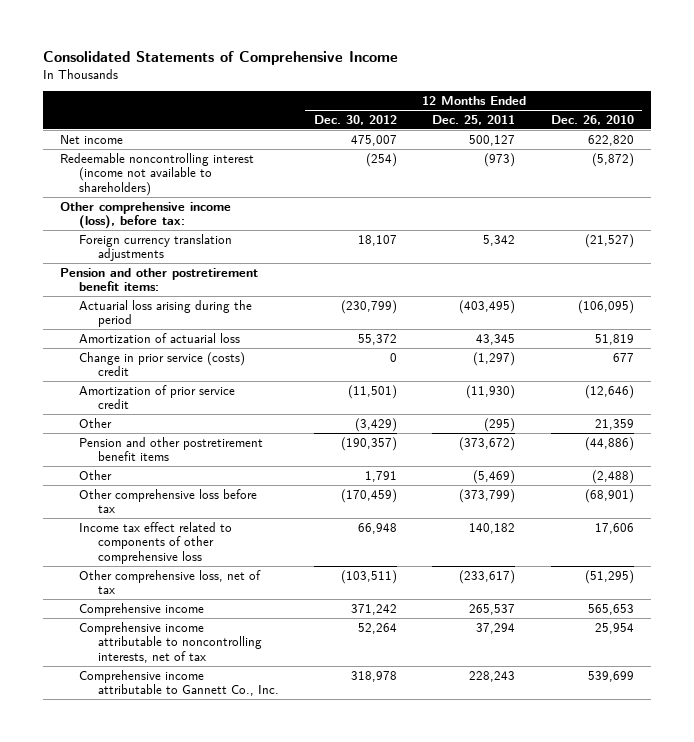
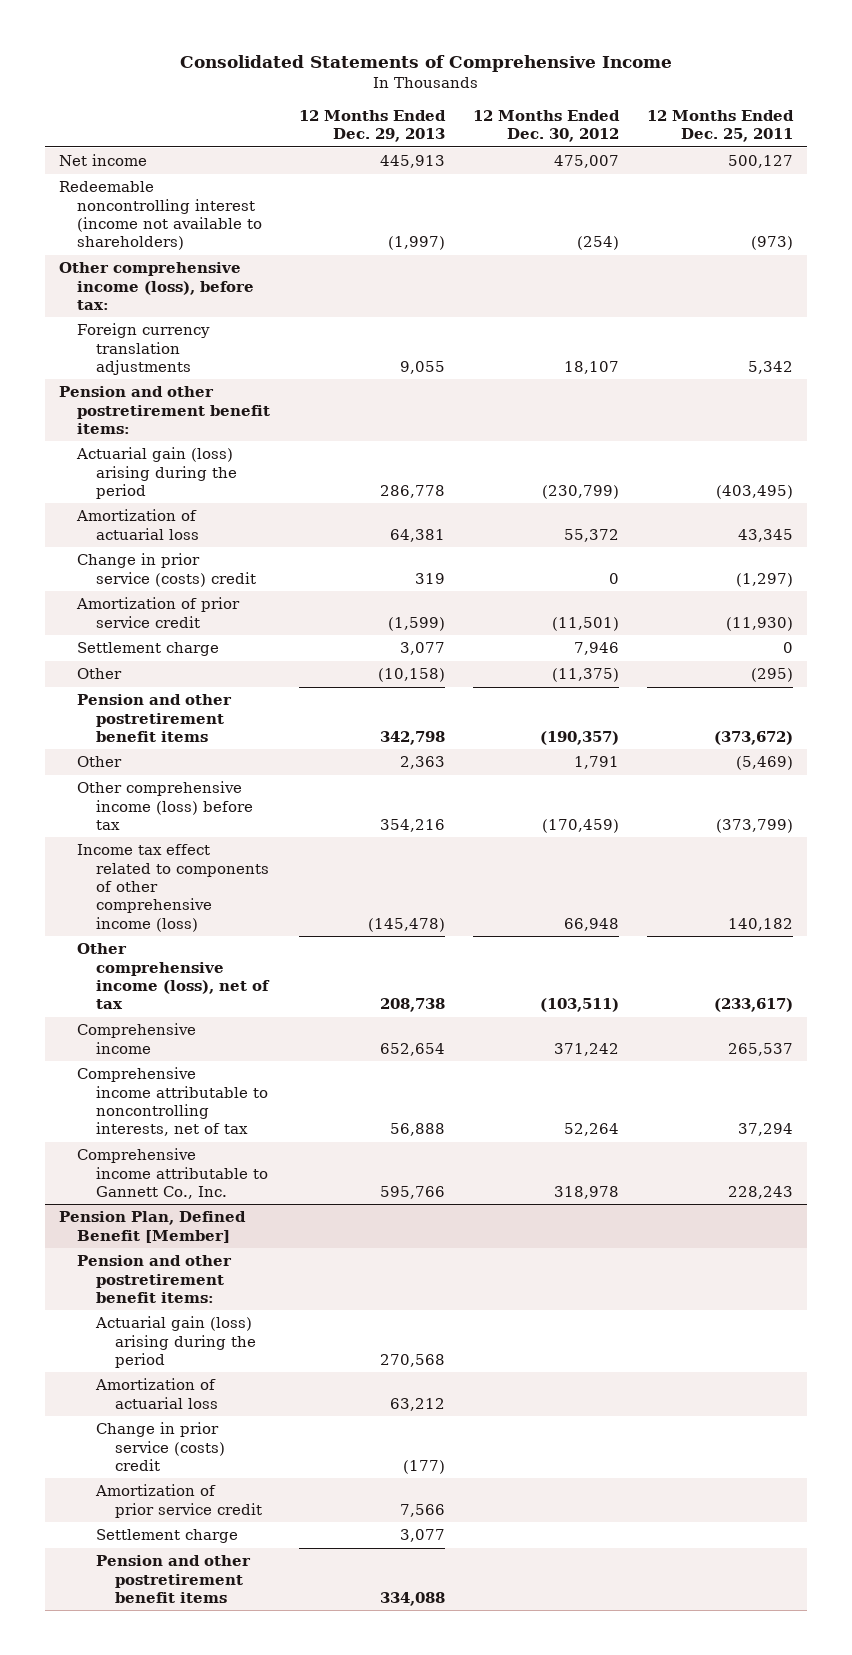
[550,114,634,125] Dec. 26, 2010 -> none
none -> [298,109,446,143] 12 Months Ended Dec. 29, 2013
[78,299,252,328] Actuarial loss arising during the period -> [76,447,238,500] Actuarial gain (loss) arising during the period
none -> [77,642,220,657] Settlement charge
[354,417,397,432] (3,429) -> [551,668,619,683] (11,375)
[78,488,257,514] Other comprehensive loss before tax -> [77,781,254,831] Other comprehensive income (loss) before tax
[78,521,232,565] Income tax effect related to components of other comprehensive loss -> [77,844,270,932] Income tax effect related to components of other comprehensive income (loss)
[78,569,261,595] Other comprehensive loss, net of tax -> [77,943,271,1010] Other comprehensive income (loss), net of tax
none -> [58,1211,246,1243] Pension Plan, Defined Benefit [Member]
none -> [77,1255,233,1304] Pension and other postretirement benefit items:
none -> [95,1316,256,1369] Actuarial gain (loss) arising during the period
none -> [95,1378,218,1409] Amortization of actuarial loss
none -> [96,1422,225,1472] Change in prior service (costs) credit
none -> [95,1484,262,1518] Amortization of prior service credit
none -> [96,1529,239,1544] Settlement charge
none -> [96,1555,252,1604] Pension and other postretirement benefit items

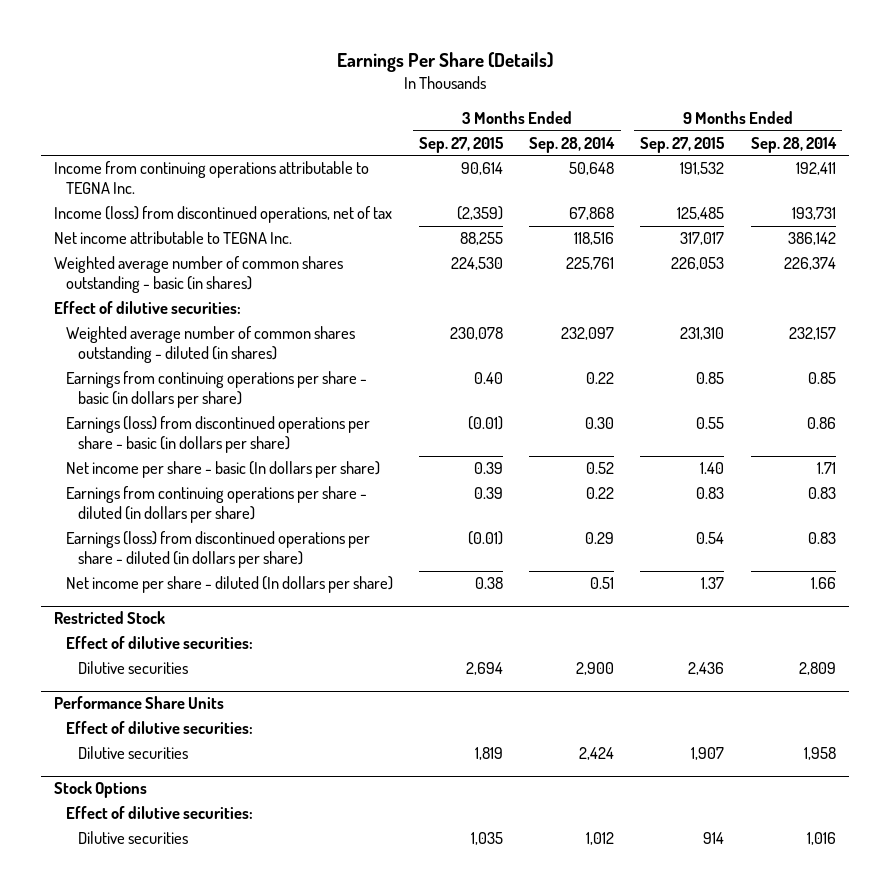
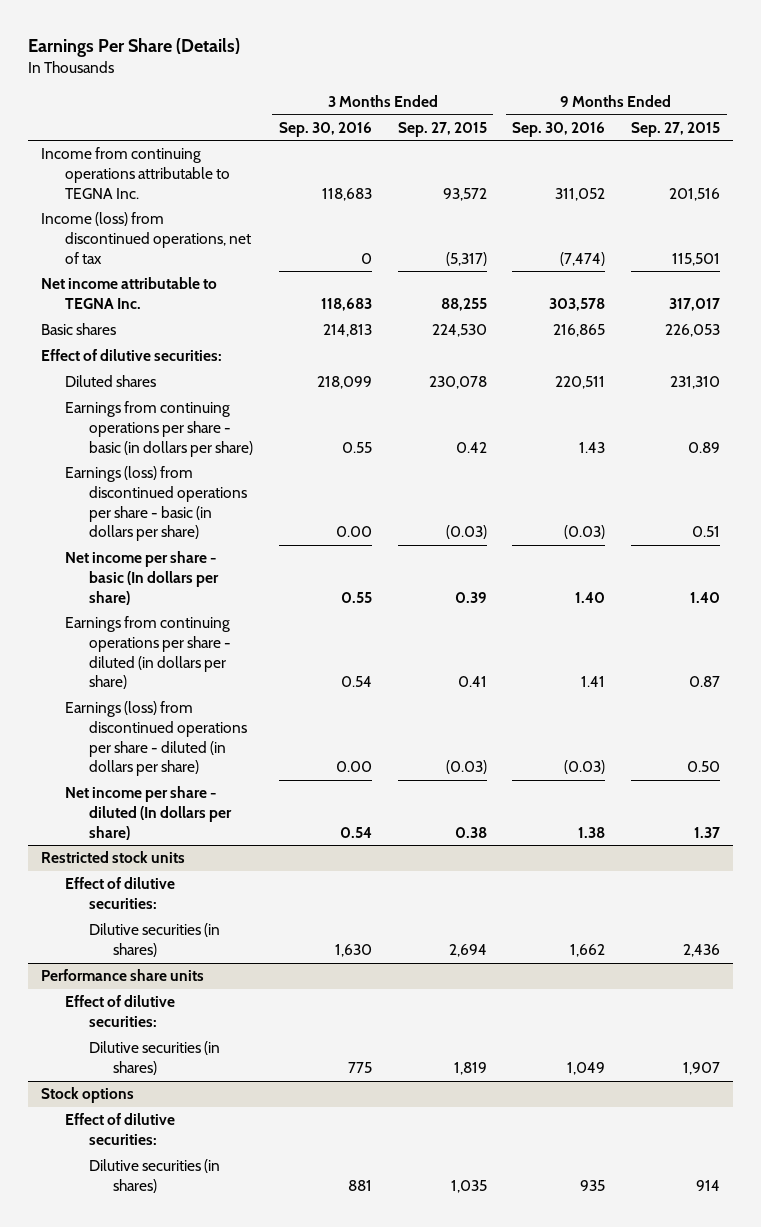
[529,136,616,153] Sep. 28, 2014 -> none
[750,136,837,153] Sep. 28, 2014 -> none
none -> [278,121,372,137] Sep. 30, 2016
none -> [512,121,606,137] Sep. 30, 2016
[461,162,504,176] 90,614 -> [442,187,487,201] 93,572
[680,162,725,176] 191,532 -> [669,187,721,201] 201,516
[457,206,504,221] (2,359) -> [445,251,487,266] (5,317)
[677,207,725,221] 125,485 -> [672,252,721,266] 115,501
[53,256,343,294] Weighted average number of common shares outstanding - basic (in shares) -> [40,323,116,336] Basic shares
[66,326,356,364] Weighted average number of common shares outstanding - diluted (in shares) -> [64,375,156,388] Diluted shares
[474,372,504,385] 0.40 -> [455,441,487,453] 0.42
[696,372,725,385] 0.85 -> [688,441,721,453] 0.89
[468,416,504,431] (0.01) -> [445,525,487,540] (0.03)
[696,417,725,430] 0.55 -> [692,526,721,538] 0.51
[474,487,504,500] 0.39 -> [457,676,487,688] 0.41
[696,487,725,500] 0.83 -> [689,676,721,688] 0.87
[468,531,504,546] (0.01) -> [445,760,487,775] (0.03)
[696,532,725,545] 0.54 -> [687,761,721,773] 0.50
[53,611,165,625] Restricted Stock -> [40,851,185,864] Restricted stock units
[78,661,189,675] Dilutive securities -> [88,923,220,958] Dilutive securities (in shares)
[53,696,224,710] Performance Share Units -> [40,969,204,982] Performance share units
[78,746,189,760] Dilutive securities -> [88,1041,220,1076] Dilutive securities (in shares)
[53,781,147,799] Stock Options -> [40,1087,134,1104] Stock options
[78,831,189,845] Dilutive securities -> [88,1159,220,1194] Dilutive securities (in shares)

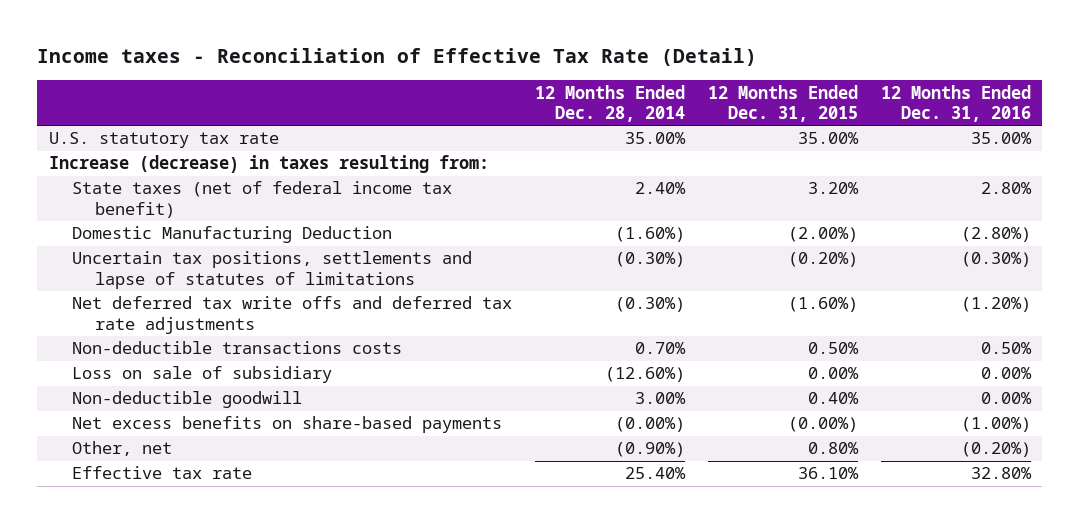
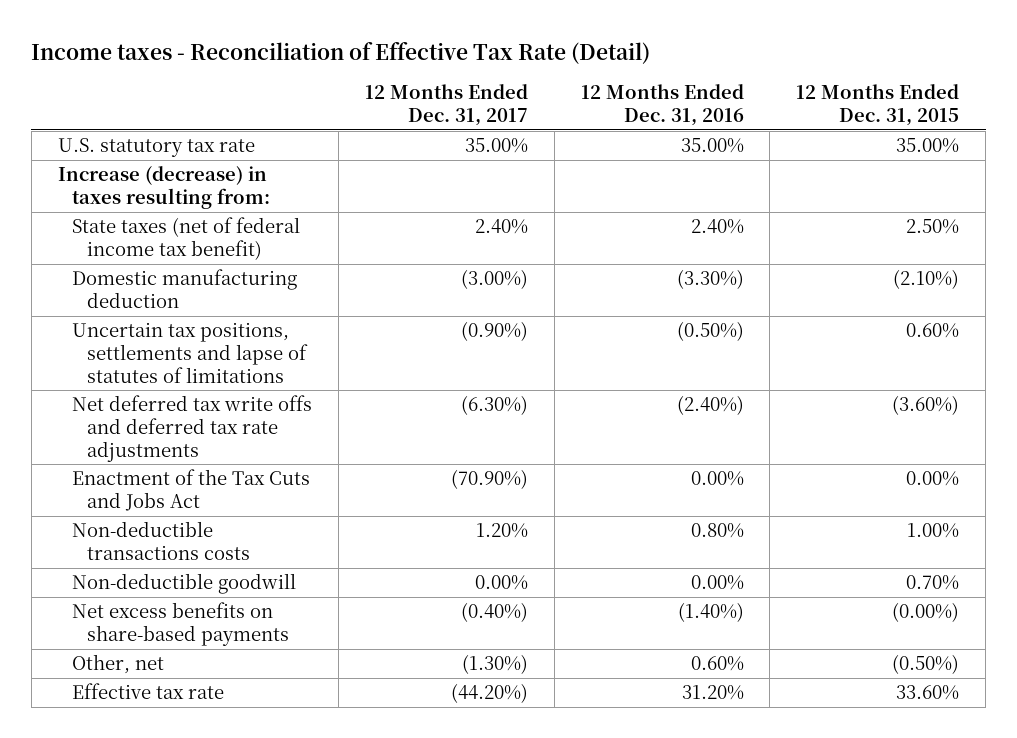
[534,84,685,122] 12 Months Ended Dec. 28, 2014 -> none
none -> [364,84,528,127] 12 Months Ended Dec. 31, 2017
[72,366,333,384] Loss on sale of subsidiary -> none
[807,182,859,195] 3.20% -> [906,219,960,235] 2.50%
[980,182,1032,195] 2.80% -> [690,219,744,235] 2.40%
[72,226,393,244] Domestic Manufacturing Deduction -> [72,269,298,308] Domestic manufacturing deduction
[787,227,858,243] (2.00%) -> [893,269,960,290] (2.10%)
[960,227,1031,243] (2.80%) -> [676,269,744,290] (3.30%)
[787,252,858,268] (0.20%) -> [906,323,960,339] 0.60%
[960,252,1031,268] (0.30%) -> [676,321,744,342] (0.50%)
[787,297,858,313] (1.60%) -> [892,395,960,416] (3.60%)
[960,297,1031,313] (1.20%) -> [676,395,744,416] (2.40%)
none -> [72,469,311,511] Enactment of the Tax Cuts and Jobs Act
[807,342,859,355] 0.50% -> [907,523,960,539] 1.00%
[980,342,1032,355] 0.50% -> [690,523,744,539] 0.80%
[807,392,859,405] 0.40% -> [906,575,960,591] 0.70%
[960,417,1031,433] (1.00%) -> [677,602,744,623] (1.40%)
[807,442,859,455] 0.80% -> [892,654,960,675] (0.50%)
[960,442,1031,458] (0.20%) -> [690,656,744,672] 0.60%
[797,467,859,480] 36.10% -> [896,685,960,701] 33.60%
[970,467,1032,480] 32.80% -> [681,685,744,701] 31.20%

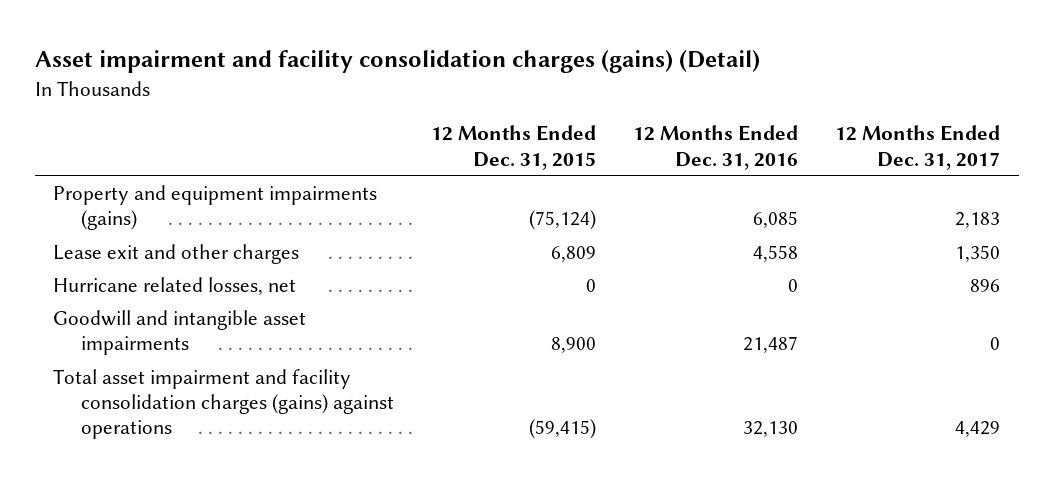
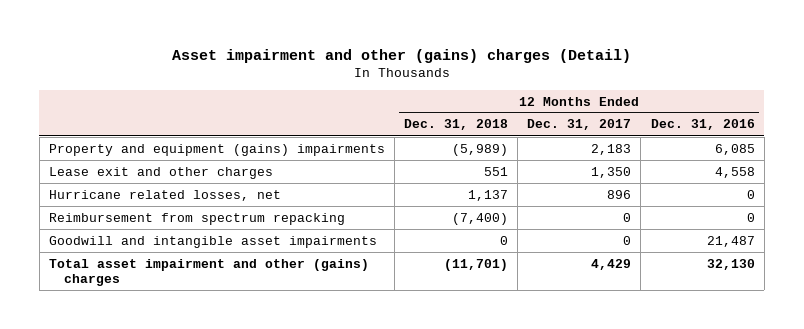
[34,50,760,74] Asset impairment and facility consolidation charges (gains) (Detail) -> [171,48,631,63] Asset impairment and other (gains) charges (Detail)
[431,125,597,170] 12 Months Ended Dec. 31, 2015 -> none
none -> [404,119,509,131] Dec. 31, 2018
[53,184,378,230] Property and equipment impairments (gains) -> [49,143,386,156] Property and equipment (gains) impairments
none -> [49,212,346,225] Reimbursement from spectrum repacking
[53,368,395,440] Total asset impairment and facility consolidation charges (gains) against operations -> [49,258,370,286] Total asset impairment and other (gains) charges

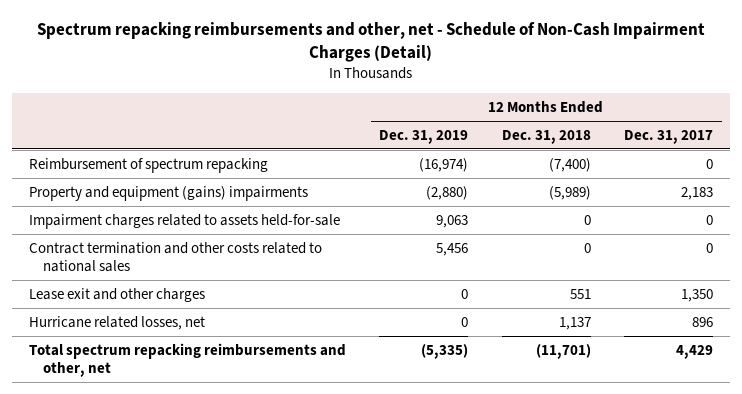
[171,48,631,63] Asset impairment and other (gains) charges (Detail) -> [37,22,706,63] Spectrum repacking reimbursements and other, net - Schedule of Non-Cash Impairment Charges (Detail)
[650,119,755,131] Dec. 31, 2016 -> none
none -> [379,129,469,144] Dec. 31, 2019
none -> [29,157,269,173] Reimbursement of spectrum repacking
none -> [29,213,341,229] Impairment charges related to assets held-for-sale
none -> [29,241,323,272] Contract termination and other costs related to national sales
[49,212,346,225] Reimbursement from spectrum repacking -> none
[49,235,378,248] Goodwill and intangible asset impairments -> none
[49,258,370,286] Total asset impairment and other (gains) charges -> [29,342,347,377] Total spectrum repacking reimbursements and other, net

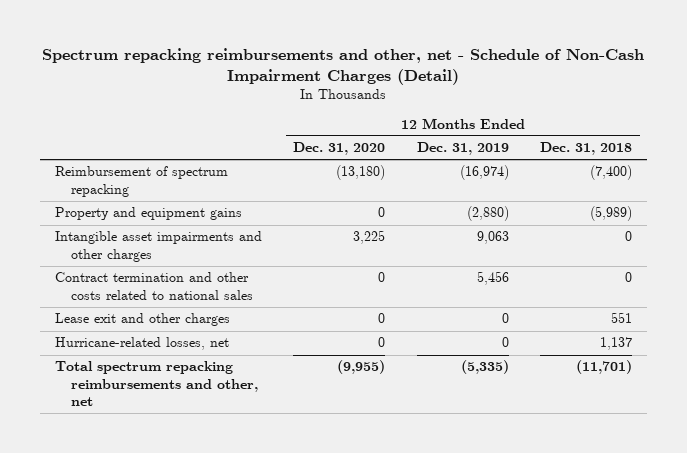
[624,129,714,144] Dec. 31, 2017 -> none
none -> [293,142,386,156] Dec. 31, 2020
[29,185,309,201] Property and equipment (gains) impairments -> [55,207,243,221] Property and equipment gains
[29,213,341,229] Impairment charges related to assets held-for-sale -> [55,231,263,262] Intangible asset impairments and other charges
[29,315,206,330] Hurricane related losses, net -> [55,337,230,351] Hurricane-related losses, net

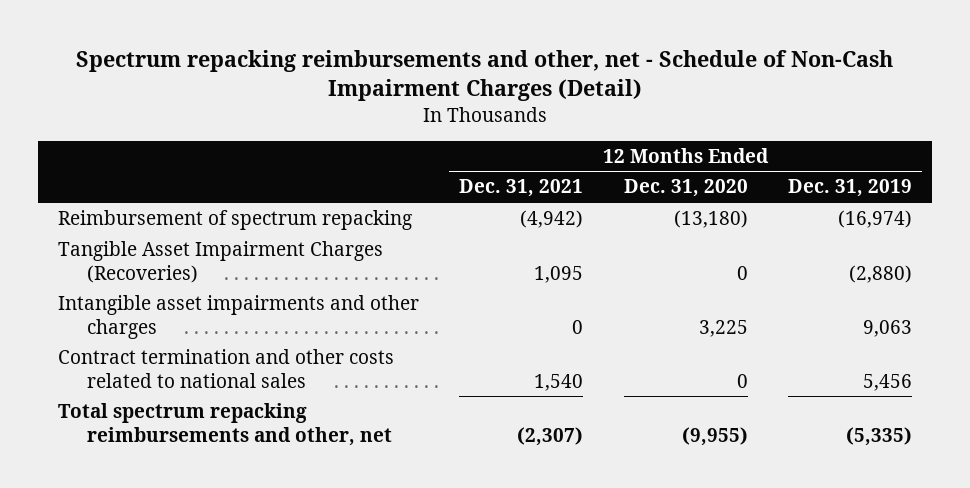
[539,142,632,156] Dec. 31, 2018 -> none
none -> [459,179,584,198] Dec. 31, 2021
[55,207,243,221] Property and equipment gains -> [57,241,383,283] Tangible Asset Impairment Charges (Recoveries)
[55,313,231,327] Lease exit and other charges -> none
[55,337,230,351] Hurricane-related losses, net -> none

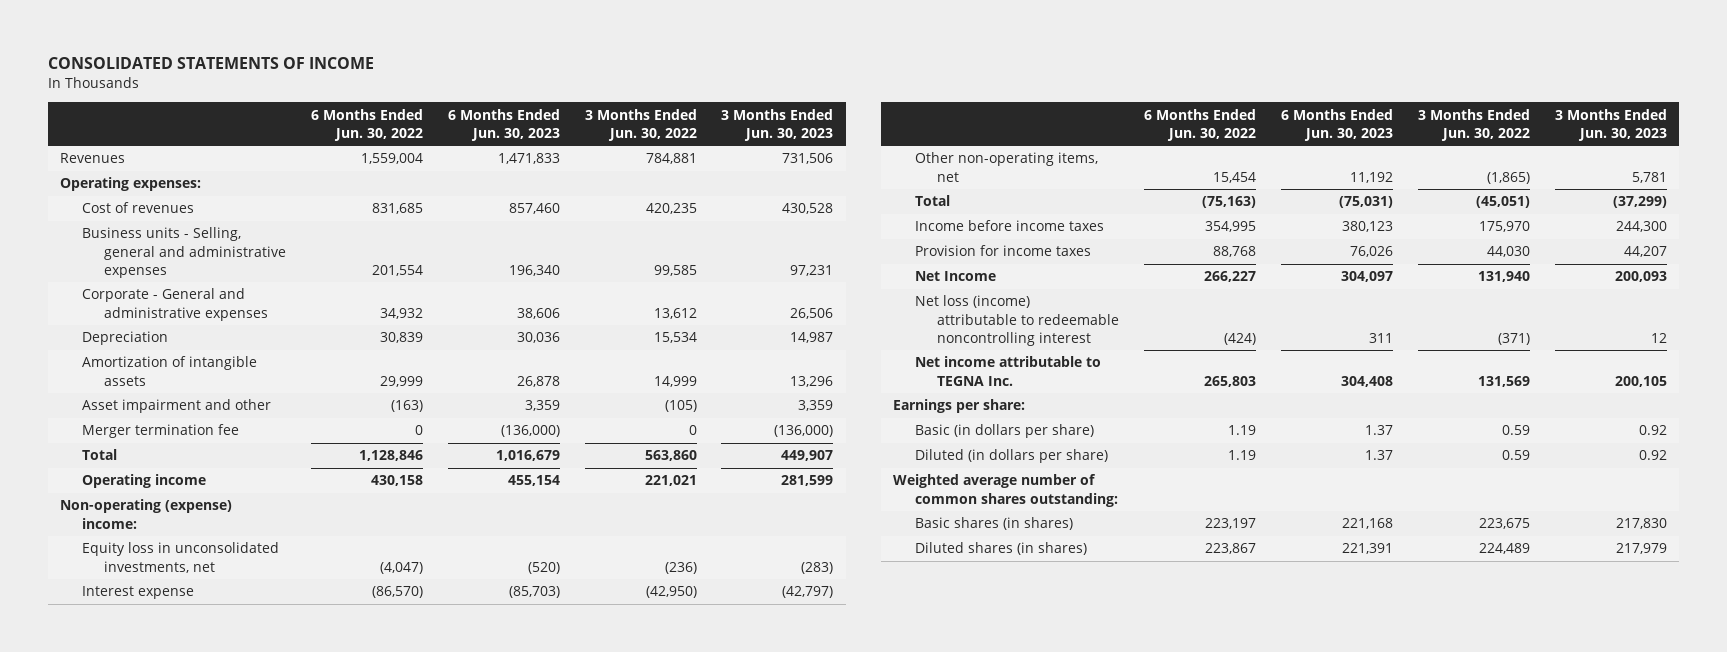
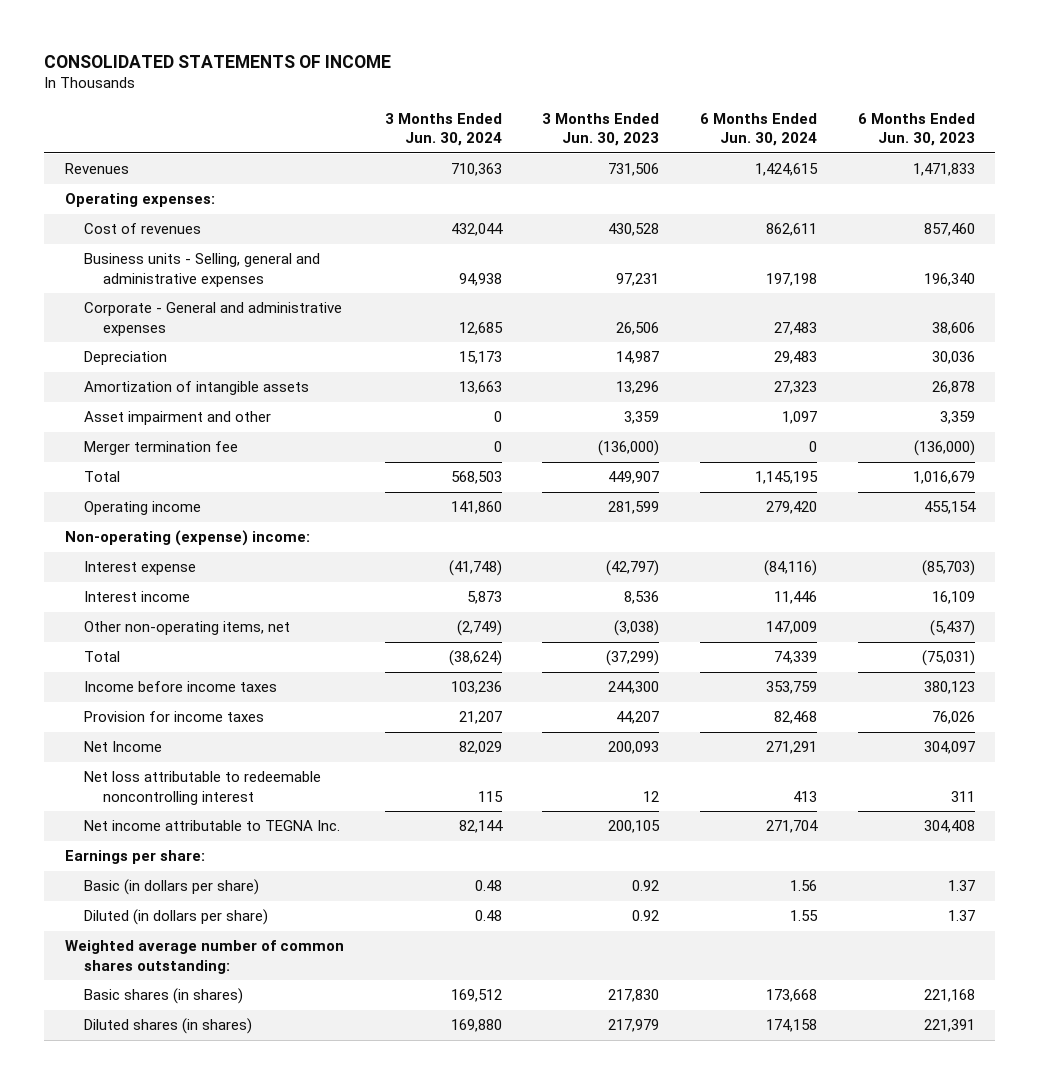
[310,108,423,141] 6 Months Ended Jun. 30, 2022 -> none
[584,108,697,141] 3 Months Ended Jun. 30, 2022 -> none
none -> [384,112,502,147] 3 Months Ended Jun. 30, 2024
none -> [700,112,818,147] 6 Months Ended Jun. 30, 2024
[82,542,280,573] Equity loss in unconsolidated investments, net -> none
none -> [83,591,190,603] Interest income
[1349,171,1393,183] 11,192 -> [930,620,976,637] (5,437)
[1631,171,1667,183] 5,781 -> [614,620,660,637] (3,038)
[915,295,1120,346] Net loss (income) attributable to redeemable noncontrolling interest -> [83,771,321,805] Net loss attributable to redeemable noncontrolling interest

